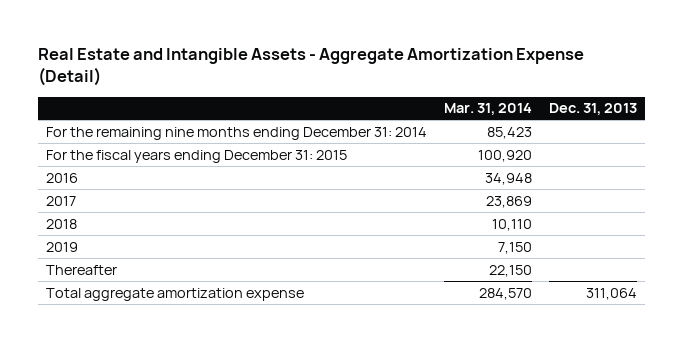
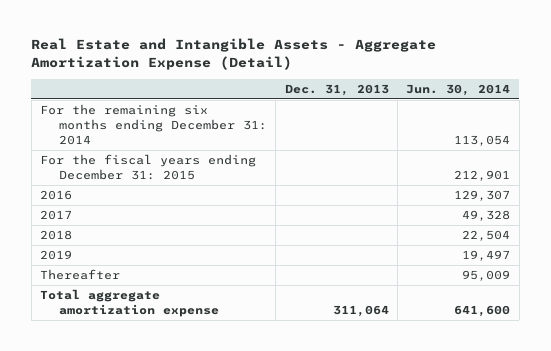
[444,103,533,116] Mar. 31, 2014 -> none
none -> [406,83,511,96] Jun. 30, 2014
[46,126,428,140] For the remaining nine months ending December 31: 2014 -> [40,104,267,145] For the remaining six months ending December 31: 2014

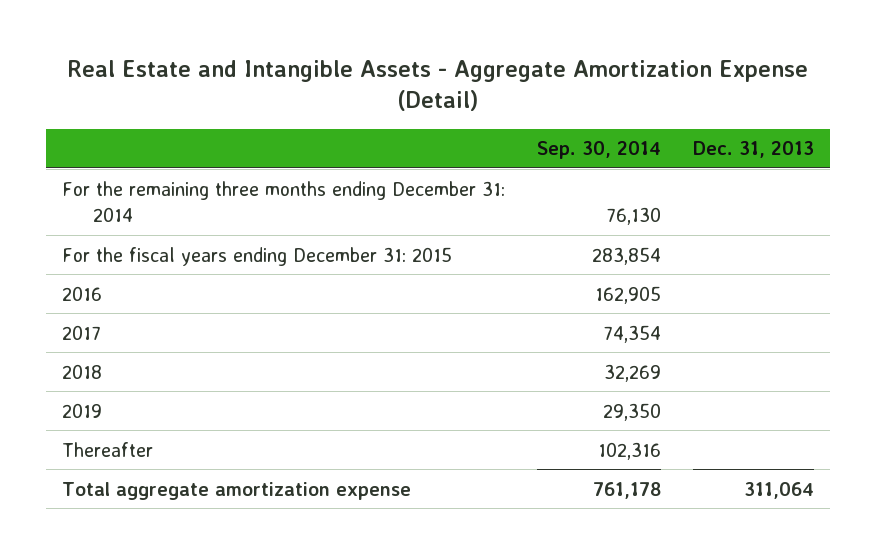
[406,83,511,96] Jun. 30, 2014 -> none
none -> [536,141,661,160] Sep. 30, 2014
[40,104,267,145] For the remaining six months ending December 31: 2014 -> [61,180,505,222] For the remaining three months ending December 31: 2014

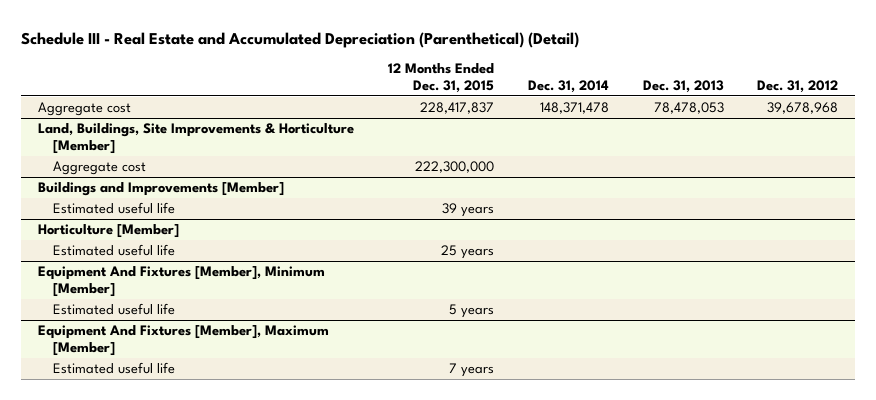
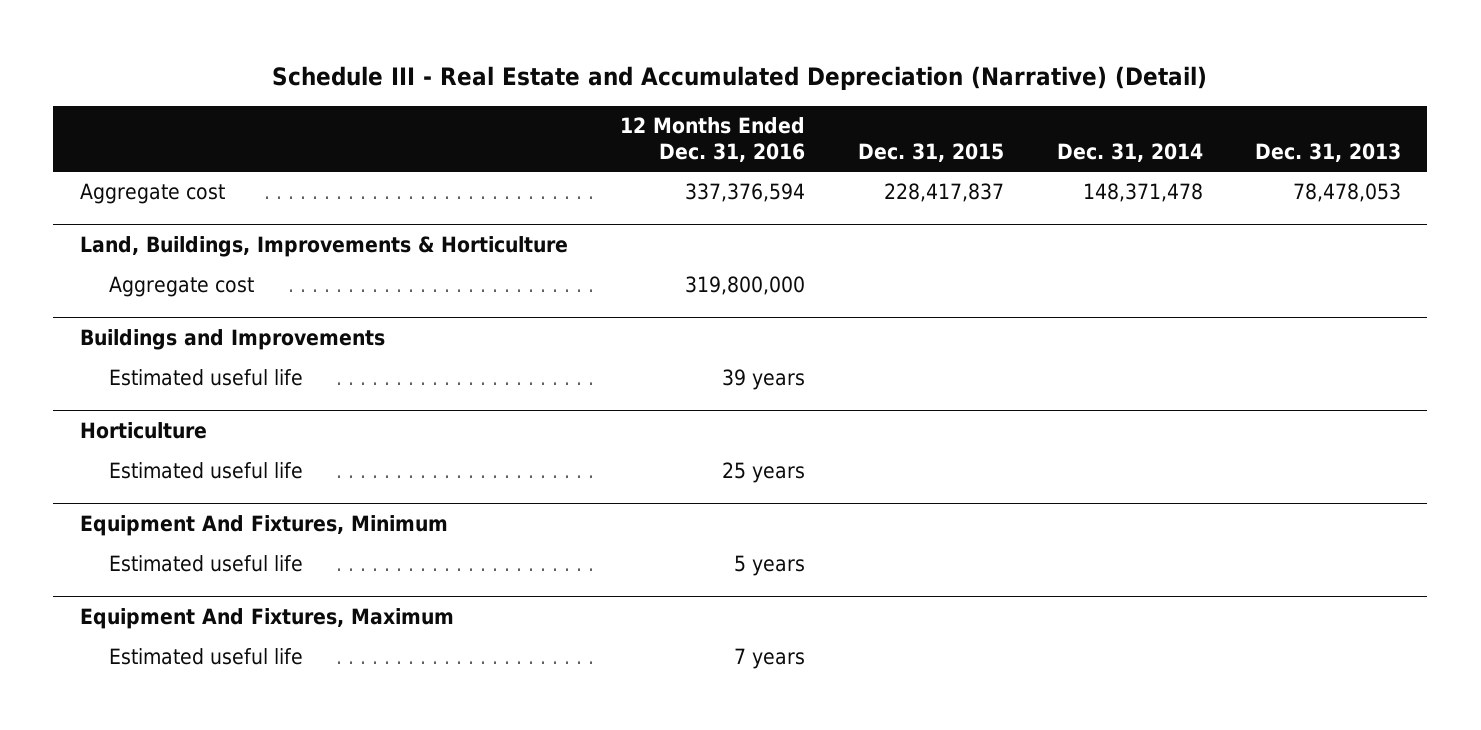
[20,31,579,48] Schedule III - Real Estate and Accumulated Depreciation (Parenthetical) (Detail) -> [272,66,1208,91] Schedule III - Real Estate and Accumulated Depreciation (Narrative) (Detail)
[387,63,494,94] 12 Months Ended Dec. 31, 2015 -> none
[757,80,839,94] Dec. 31, 2012 -> none
none -> [620,117,806,162] 12 Months Ended Dec. 31, 2016
none -> [857,142,1004,162] Dec. 31, 2015
[37,123,354,155] Land, Buildings, Site Improvements & Horticulture [Member] -> [79,236,568,258] Land, Buildings, Improvements & Horticulture
[37,182,284,197] Buildings and Improvements [Member] -> [79,329,385,351] Buildings and Improvements
[37,224,179,239] Horticulture [Member] -> [79,422,207,440] Horticulture
[37,266,325,298] Equipment And Fixtures [Member], Minimum [Member] -> [79,515,448,537] Equipment And Fixtures, Minimum
[37,325,329,357] Equipment And Fixtures [Member], Maximum [Member] -> [79,608,454,630] Equipment And Fixtures, Maximum

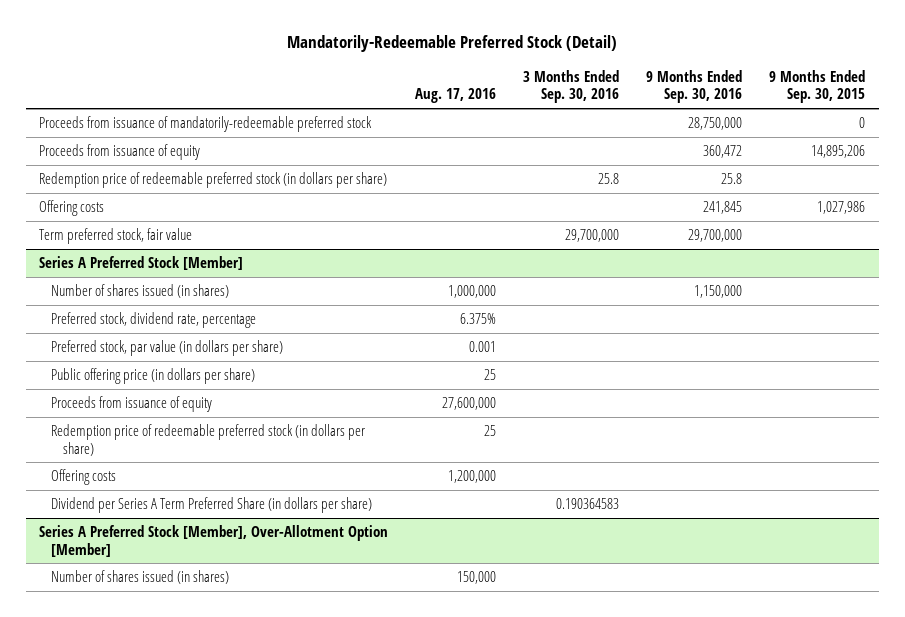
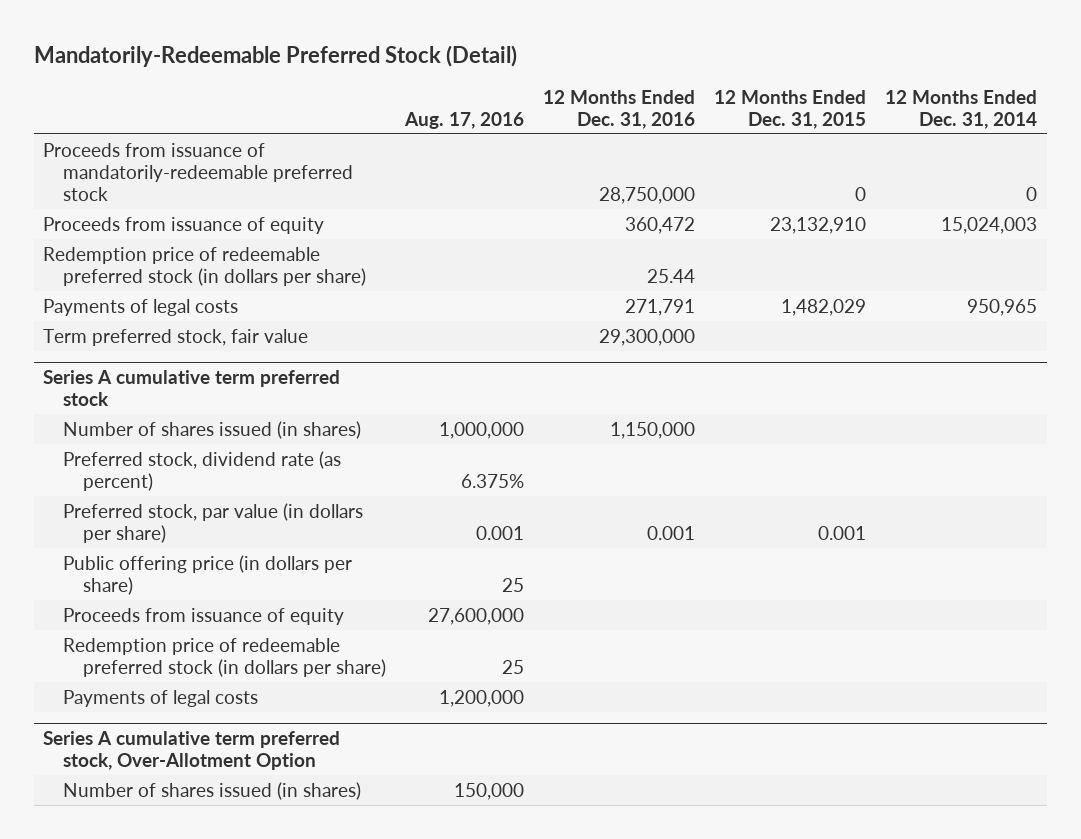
[523,69,620,104] 3 Months Ended Sep. 30, 2016 -> none
[646,69,743,104] 9 Months Ended Sep. 30, 2016 -> none
[769,69,866,104] 9 Months Ended Sep. 30, 2015 -> none
none -> [543,89,696,129] 12 Months Ended Dec. 31, 2016
none -> [714,89,867,129] 12 Months Ended Dec. 31, 2015
none -> [885,89,1038,129] 12 Months Ended Dec. 31, 2014
[39,199,105,216] Offering costs -> [43,298,239,316] Payments of legal costs
[39,255,244,270] Series A Preferred Stock [Member] -> [43,369,341,407] Series A cumulative term preferred stock
[51,311,257,328] Preferred stock, dividend rate, percentage -> [63,450,342,491] Preferred stock, dividend rate (as percent)
[51,496,373,513] Dividend per Series A Term Preferred Share (in dollars per share) -> none
[51,468,117,485] Offering costs -> [63,689,259,707] Payments of legal costs
[39,524,389,557] Series A Preferred Stock [Member], Over-Allotment Option [Member] -> [43,730,341,771] Series A cumulative term preferred stock, Over-Allotment Option

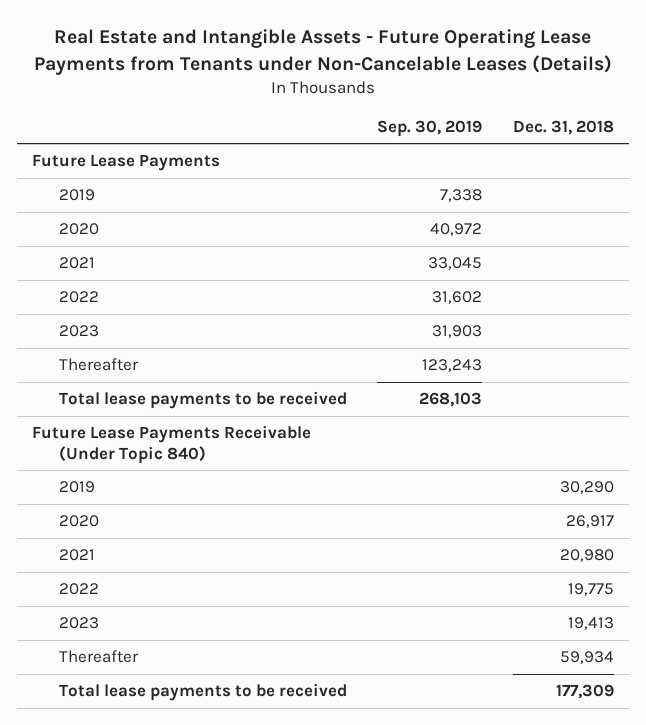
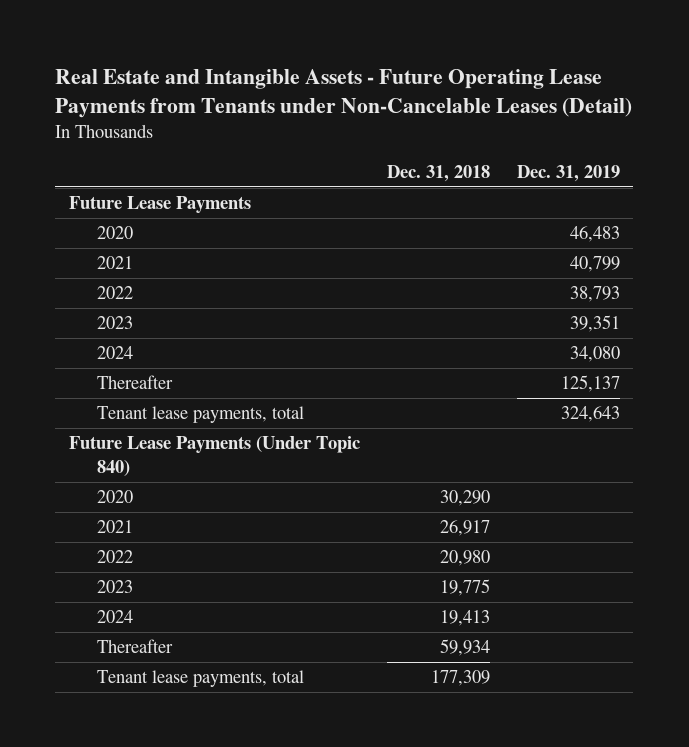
[33,29,612,75] Real Estate and Intangible Assets - Future Operating Lease Payments from Tenants under Non-Cancelable Leases (Details) -> [55,69,633,119] Real Estate and Intangible Assets - Future Operating Lease Payments from Tenants under Non-Cancelable Leases (Detail)
[377,120,483,138] Sep. 30, 2019 -> none
none -> [516,164,620,182] Dec. 31, 2019
[58,189,95,202] 2019 -> none
none -> [97,346,134,360] 2024
[58,391,347,410] Total lease payments to be received -> [97,406,305,424] Tenant lease payments, total
[32,425,312,464] Future Lease Payments Receivable (Under Topic 840) -> [68,436,360,476] Future Lease Payments (Under Topic 840)
[58,481,95,494] 2019 -> [97,490,134,504] 2020
[58,515,99,528] 2020 -> [97,520,134,534] 2021
[58,549,95,562] 2021 -> [97,550,134,564] 2022
[58,583,99,596] 2022 -> [97,580,134,594] 2023
[58,617,99,630] 2023 -> [97,610,134,624] 2024
[58,683,347,702] Total lease payments to be received -> [97,670,305,688] Tenant lease payments, total

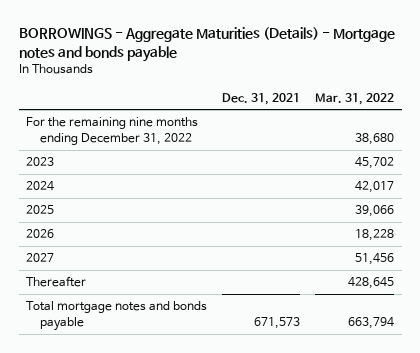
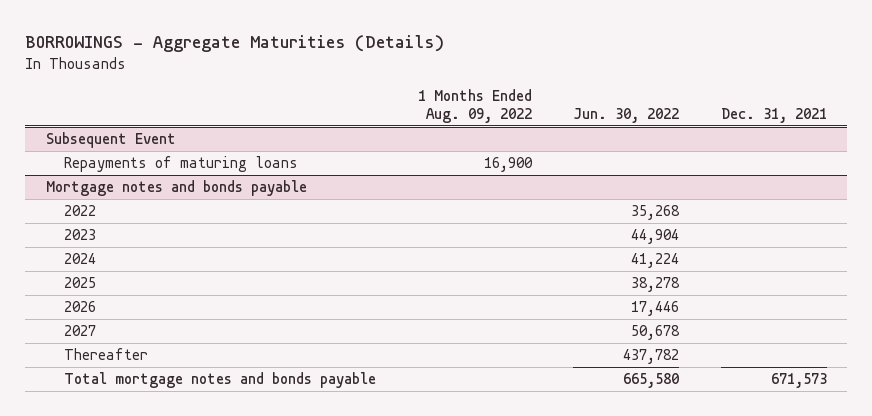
[18,26,395,62] BORROWINGS - Aggregate Maturities (Details) - Mortgage notes and bonds payable -> [24,35,444,53] BORROWINGS - Aggregate Maturities (Details)
[315,92,395,105] Mar. 31, 2022 -> none
none -> [417,89,532,124] 1 Months Ended Aug. 09, 2022
none -> [573,108,680,124] Jun. 30, 2022
none -> [45,132,176,149] Subsequent Event
none -> [64,156,299,173] Repayments of maturing loans
none -> [45,180,307,197] Mortgage notes and bonds payable
[26,117,199,146] For the remaining nine months ending December 31, 2022 -> [64,205,97,217] 2022

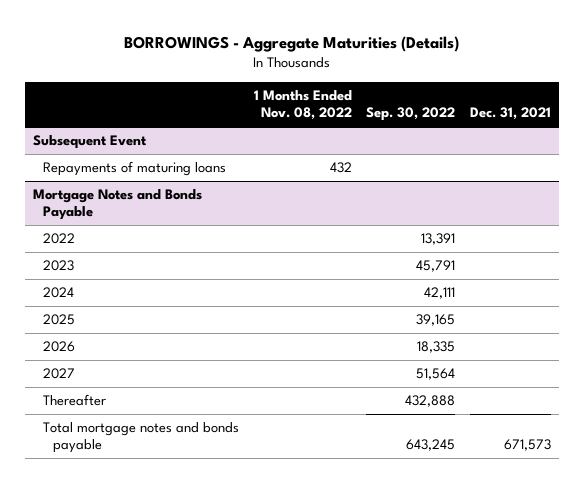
[417,89,532,124] 1 Months Ended Aug. 09, 2022 -> none
[573,108,680,124] Jun. 30, 2022 -> none
none -> [253,90,352,121] 1 Months Ended Nov. 08, 2022
none -> [366,107,456,122] Sep. 30, 2022
[45,180,307,197] Mortgage notes and bonds payable -> [32,189,202,221] Mortgage Notes and Bonds Payable

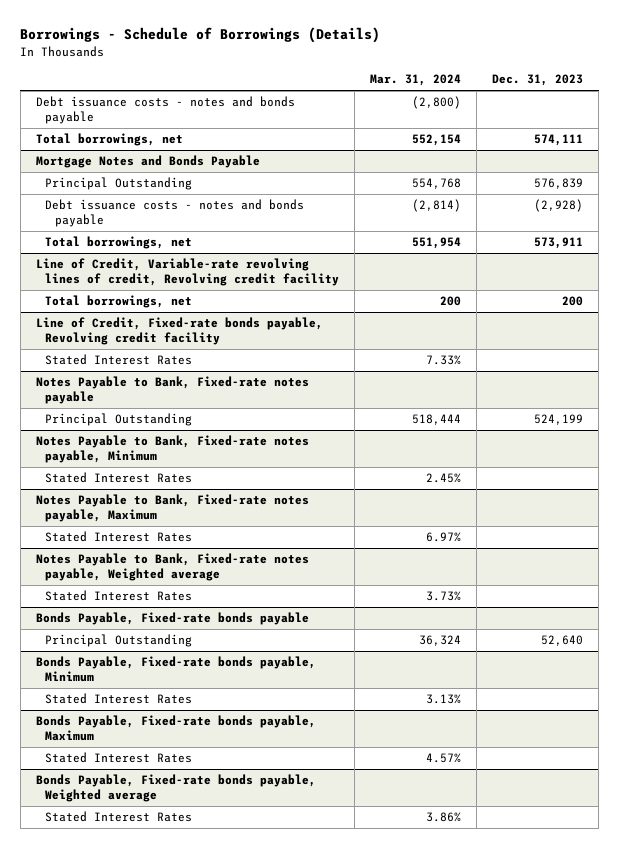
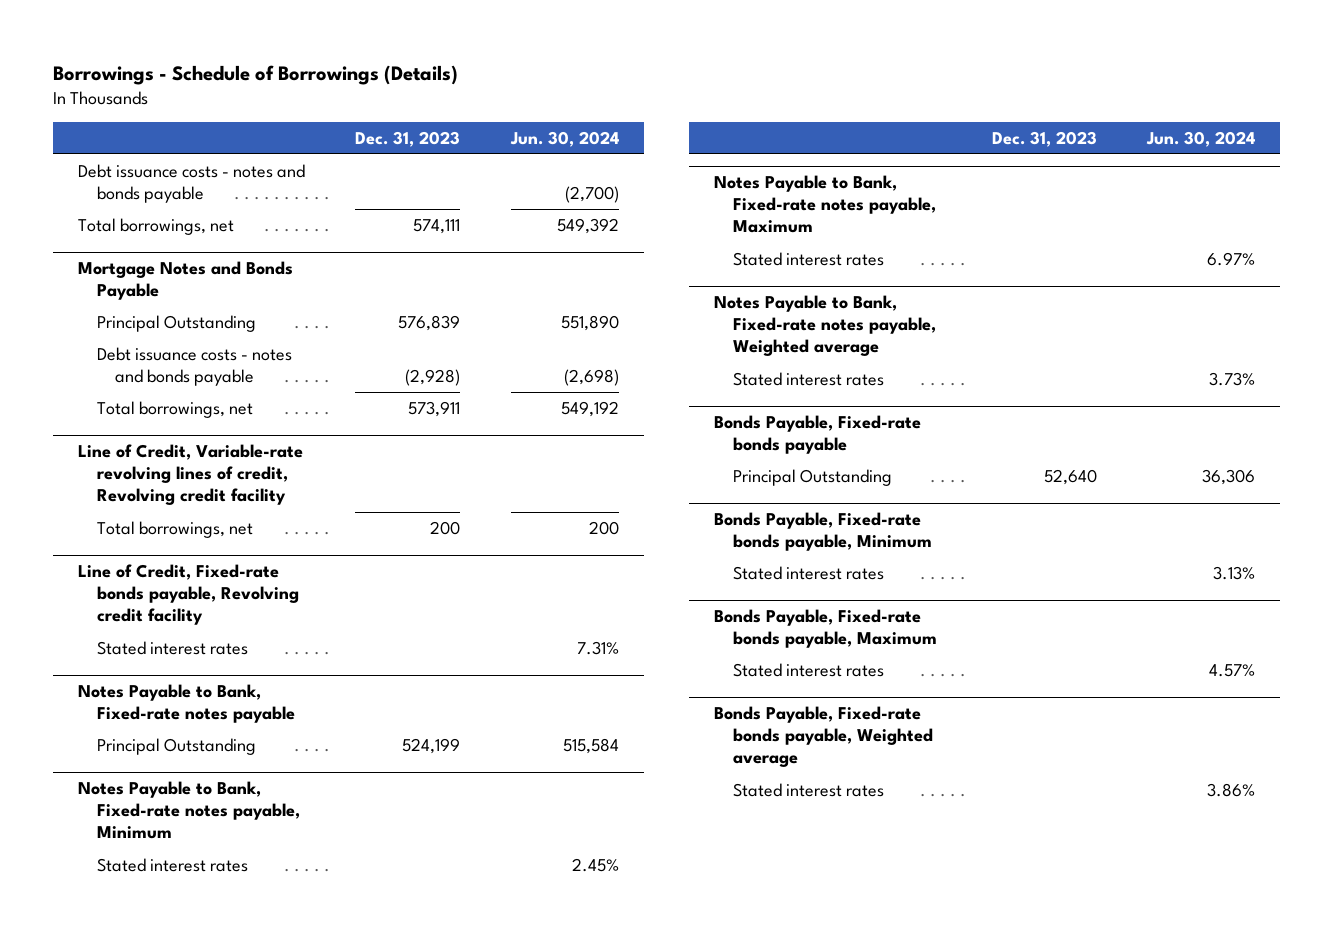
[370,74,462,87] Mar. 31, 2024 -> none
none -> [509,130,619,147] Jun. 30, 2024
[45,354,193,366] Stated Interest Rates -> [96,640,248,655] Stated interest rates
[45,472,193,484] Stated Interest Rates -> [96,857,248,872] Stated interest rates
[45,531,193,543] Stated Interest Rates -> [732,251,884,266] Stated interest rates
[45,590,193,602] Stated Interest Rates -> [732,371,884,386] Stated interest rates
[45,693,193,705] Stated Interest Rates -> [732,565,884,580] Stated interest rates
[45,752,193,764] Stated Interest Rates -> [732,662,884,677] Stated interest rates
[45,811,193,823] Stated Interest Rates -> [732,782,884,797] Stated interest rates

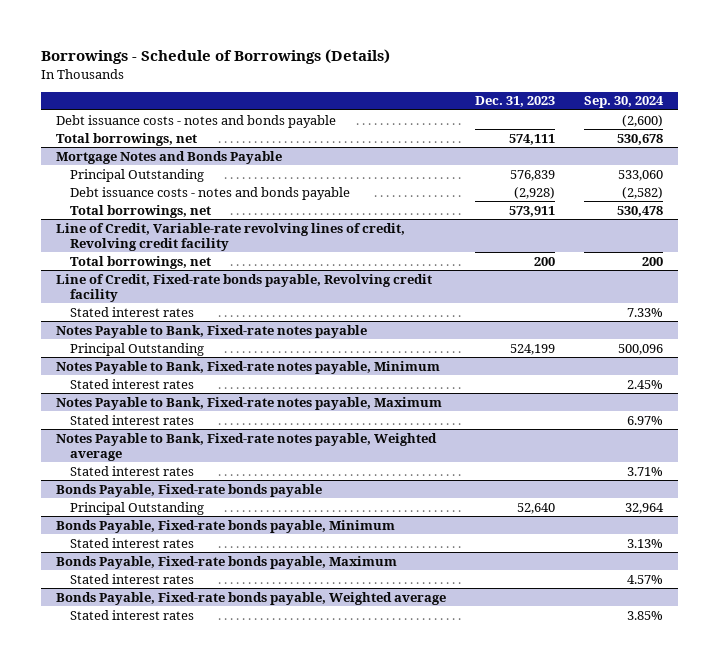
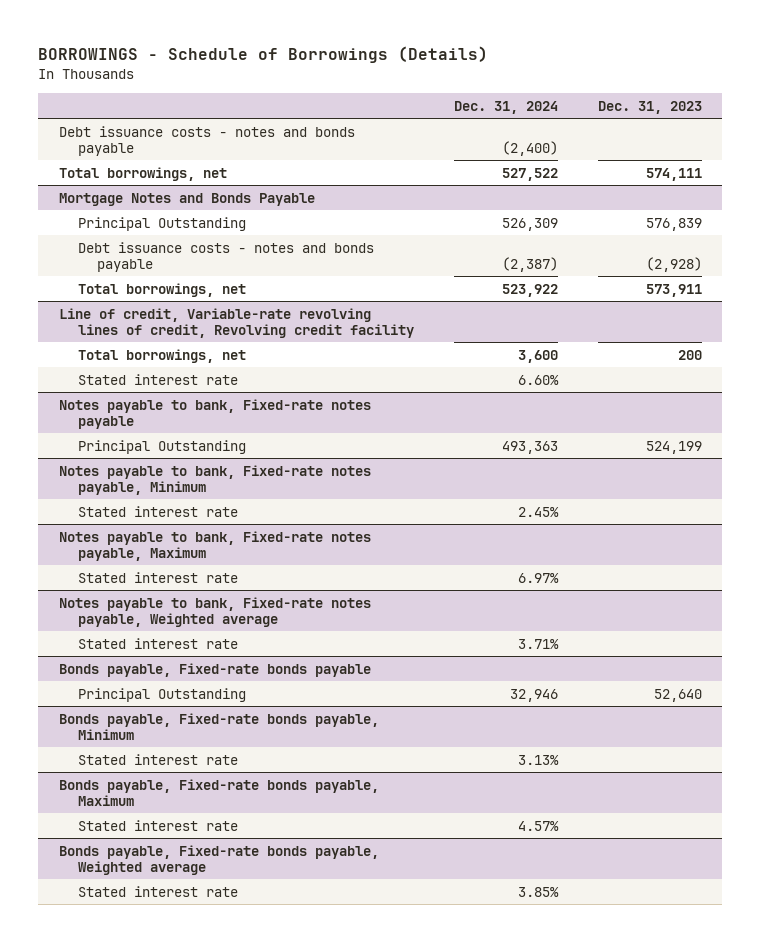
[41,49,391,65] Borrowings - Schedule of Borrowings (Details) -> [38,46,489,64] BORROWINGS - Schedule of Borrowings (Details)
[584,96,665,109] Sep. 30, 2024 -> none
none -> [453,100,558,114] Dec. 31, 2024
[55,222,405,251] Line of Credit, Variable-rate revolving lines of credit, Revolving credit facility -> [58,307,414,339] Line of credit, Variable-rate revolving lines of credit, Revolving credit facility
[55,273,432,302] Line of Credit, Fixed-rate bonds payable, Revolving credit facility -> none
[69,306,194,317] Stated interest rates -> none
none -> [77,373,238,385] Stated interest rate
[55,324,367,338] Notes Payable to Bank, Fixed-rate notes payable -> [58,398,371,430] Notes payable to bank, Fixed-rate notes payable
[55,360,440,374] Notes Payable to Bank, Fixed-rate notes payable, Minimum -> [58,464,371,496] Notes payable to bank, Fixed-rate notes payable, Minimum
[69,378,194,389] Stated interest rates -> [77,505,238,517] Stated interest rate
[55,396,442,410] Notes Payable to Bank, Fixed-rate notes payable, Maximum -> [58,530,371,562] Notes payable to bank, Fixed-rate notes payable, Maximum
[69,414,194,425] Stated interest rates -> [77,571,238,583] Stated interest rate
[55,432,437,461] Notes Payable to Bank, Fixed-rate notes payable, Weighted average -> [58,596,371,628] Notes payable to bank, Fixed-rate notes payable, Weighted average
[69,465,194,476] Stated interest rates -> [77,637,238,649] Stated interest rate
[55,483,322,497] Bonds Payable, Fixed-rate bonds payable -> [58,662,371,677] Bonds payable, Fixed-rate bonds payable
[55,519,395,533] Bonds Payable, Fixed-rate bonds payable, Minimum -> [58,712,379,741] Bonds payable, Fixed-rate bonds payable, Minimum
[69,537,194,548] Stated interest rates -> [77,753,238,765] Stated interest rate
[55,555,397,569] Bonds Payable, Fixed-rate bonds payable, Maximum -> [58,778,379,807] Bonds payable, Fixed-rate bonds payable, Maximum
[69,573,194,584] Stated interest rates -> [77,819,238,831] Stated interest rate
[55,591,446,605] Bonds Payable, Fixed-rate bonds payable, Weighted average -> [58,844,379,876] Bonds payable, Fixed-rate bonds payable, Weighted average
[69,609,194,620] Stated interest rates -> [77,885,238,897] Stated interest rate

